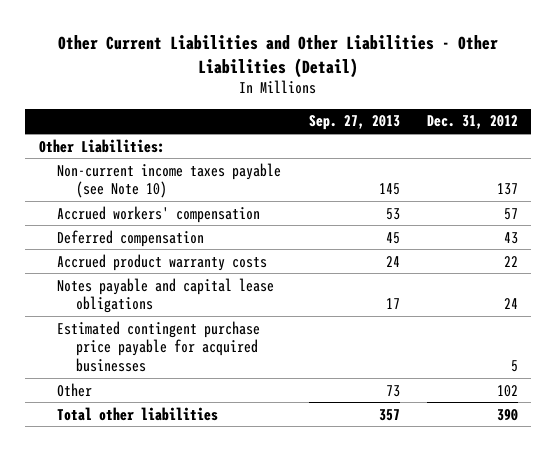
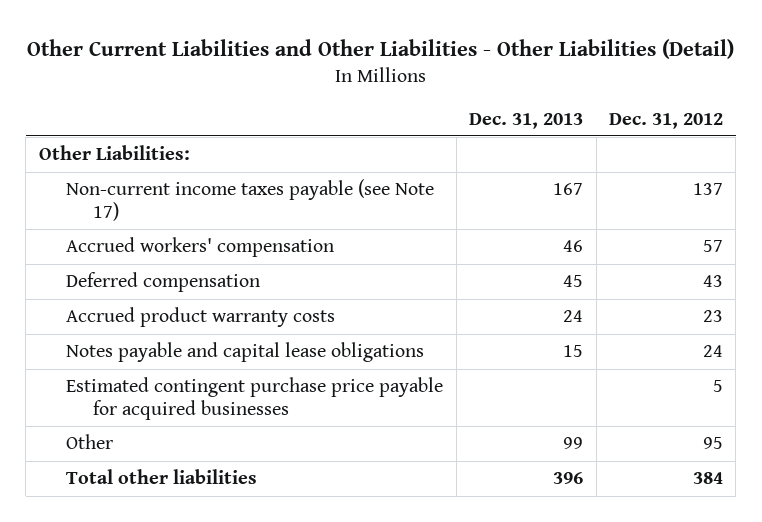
[308,115,400,131] Sep. 27, 2013 -> none
none -> [469,112,584,129] Dec. 31, 2013
[57,162,282,199] Non-current income taxes payable (see Note 10) -> [66,179,435,222] Non-current income taxes payable (see Note 17)
[503,255,518,267] 22 -> [703,310,724,323] 23
[496,384,518,397] 102 -> [703,437,724,450] 95
[496,408,518,421] 390 -> [693,472,724,485] 384

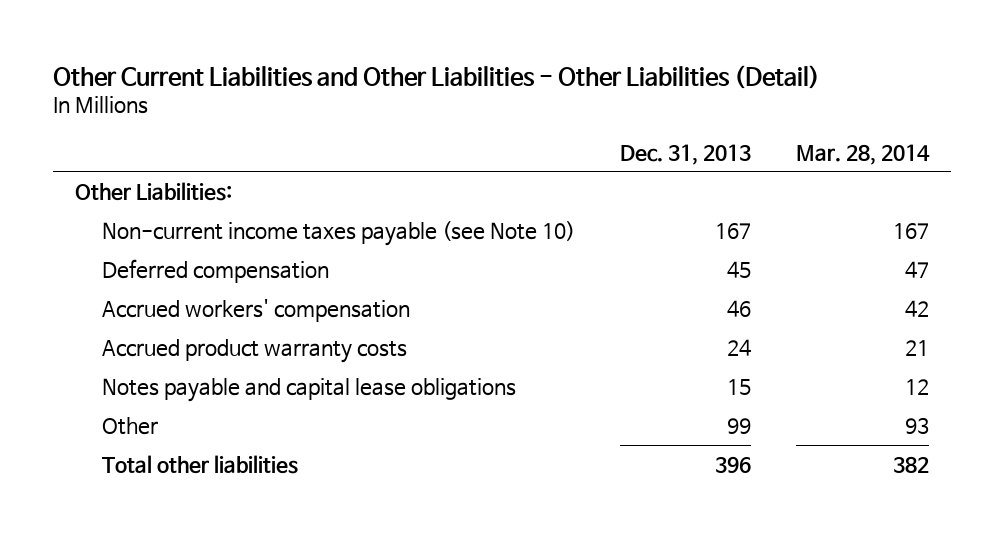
[609,112,724,129] Dec. 31, 2012 -> none
none -> [795,143,930,165] Mar. 28, 2014
[66,179,435,222] Non-current income taxes payable (see Note 17) -> [102,220,576,246] Non-current income taxes payable (see Note 10)
[66,237,335,258] Accrued workers' compensation -> [102,298,411,322] Accrued workers' compensation
[66,377,444,421] Estimated contingent purchase price payable for acquired businesses -> none

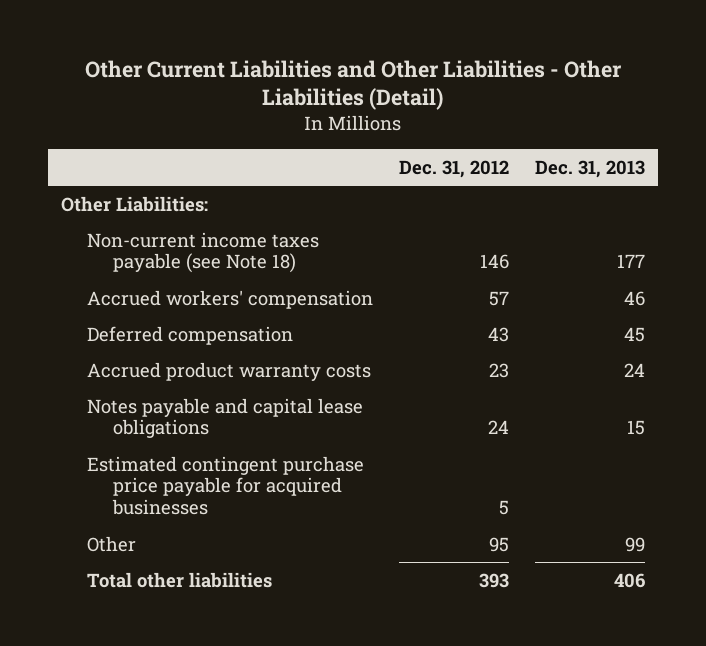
[795,143,930,165] Mar. 28, 2014 -> none
none -> [398,159,509,178] Dec. 31, 2012
[102,220,576,246] Non-current income taxes payable (see Note 10) -> [86,231,319,274] Non-current income taxes payable (see Note 18)
[714,222,751,239] 167 -> [617,254,646,269] 177
[102,258,330,283] Deferred compensation -> [86,325,293,345] Deferred compensation
none -> [86,455,364,516] Estimated contingent purchase price payable for acquired businesses
[714,455,751,473] 396 -> [614,572,646,588] 406

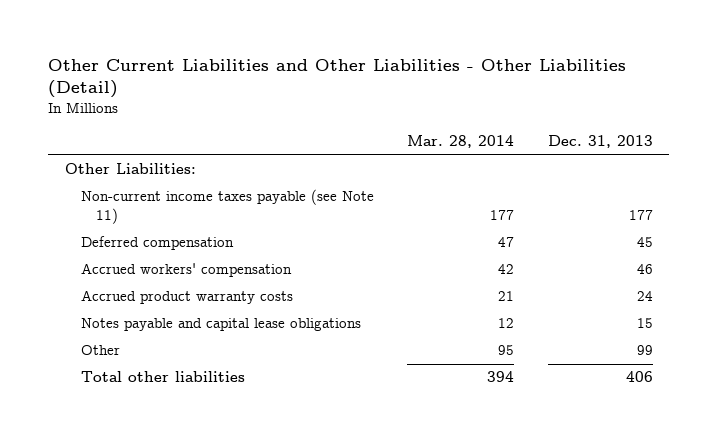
[398,159,509,178] Dec. 31, 2012 -> none
none -> [407,135,515,149] Mar. 28, 2014
[86,231,319,274] Non-current income taxes payable (see Note 18) -> [80,189,374,225] Non-current income taxes payable (see Note 11)
[86,289,373,309] Accrued workers' compensation -> [80,263,292,278] Accrued workers' compensation
[86,455,364,516] Estimated contingent purchase price payable for acquired businesses -> none

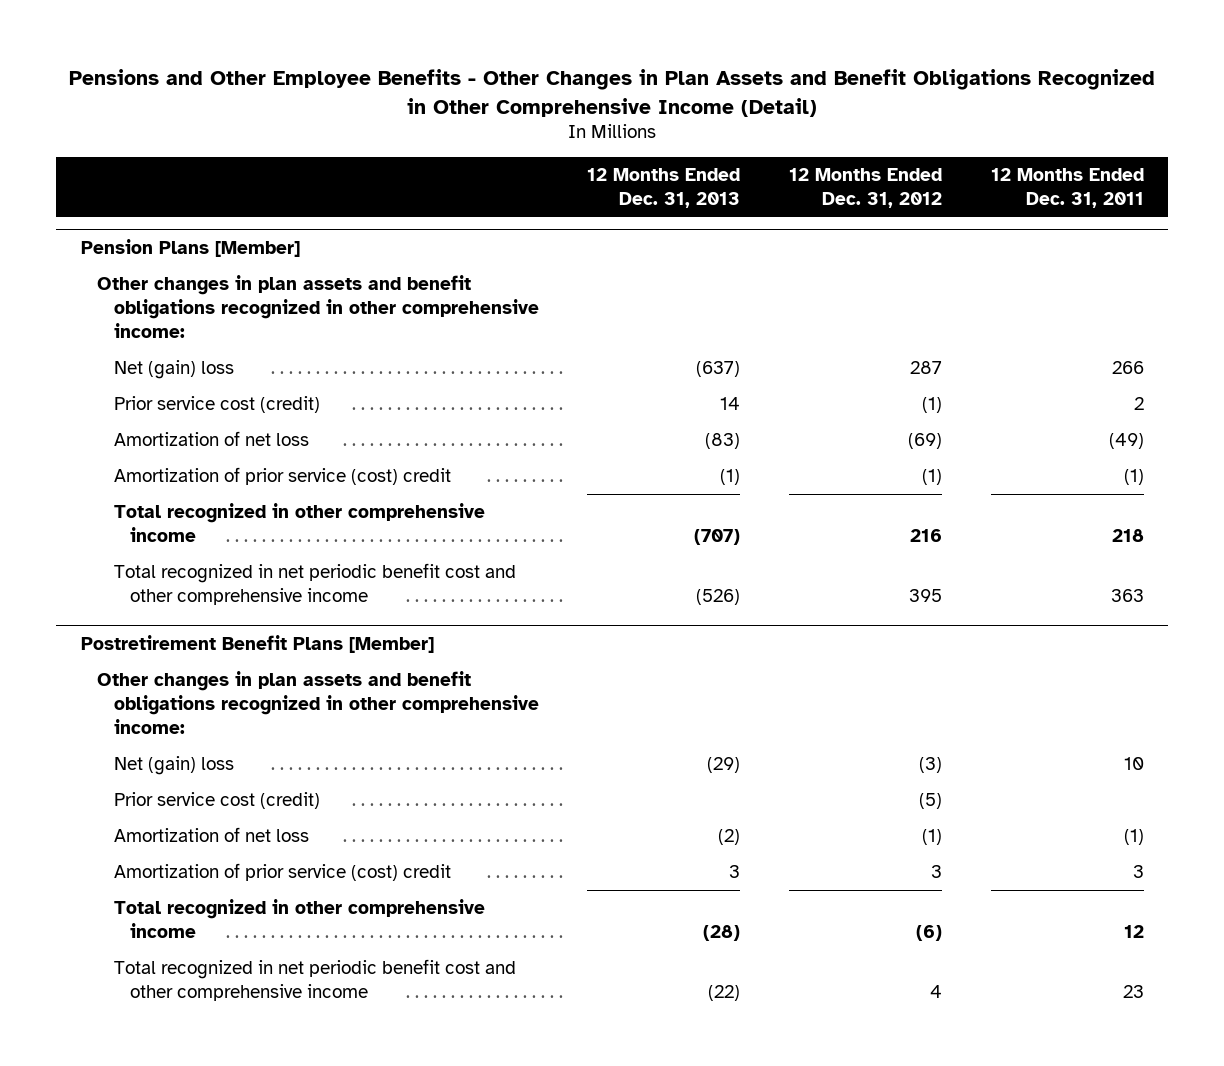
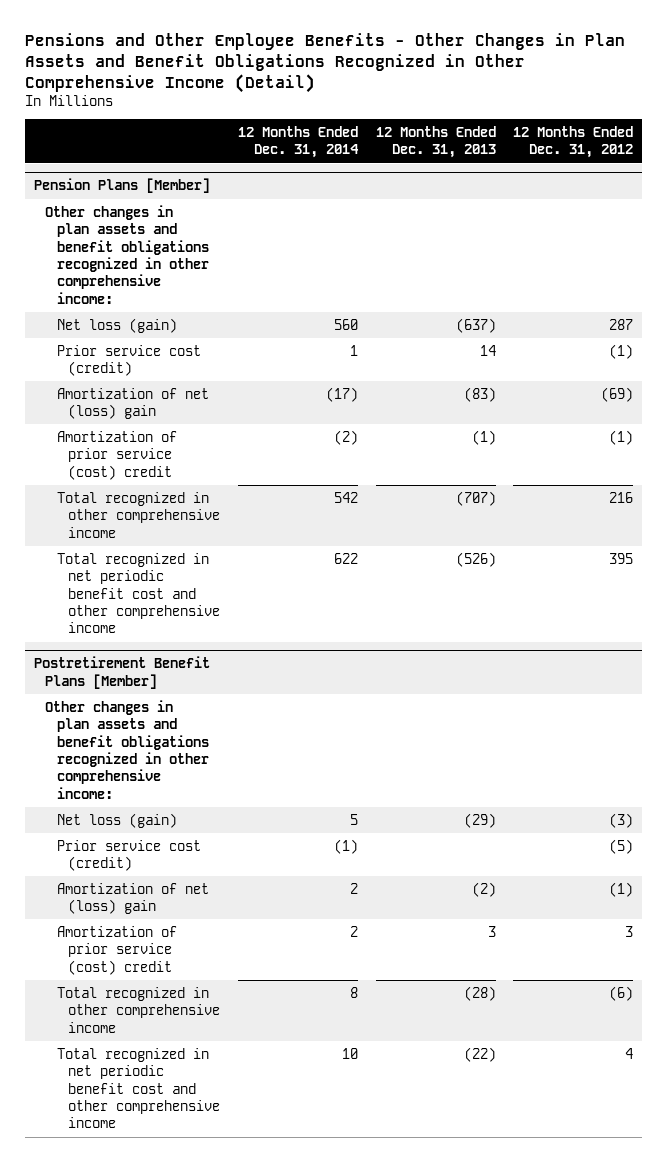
[990,168,1144,208] 12 Months Ended Dec. 31, 2011 -> none
none -> [238,126,360,159] 12 Months Ended Dec. 31, 2014
[113,360,234,380] Net (gain) loss -> [56,317,177,333] Net loss (gain)
[113,431,309,447] Amortization of net loss -> [56,387,209,420] Amortization of net (loss) gain
[113,756,234,776] Net (gain) loss -> [56,812,177,828] Net loss (gain)
[113,827,309,843] Amortization of net loss -> [56,882,209,915] Amortization of net (loss) gain

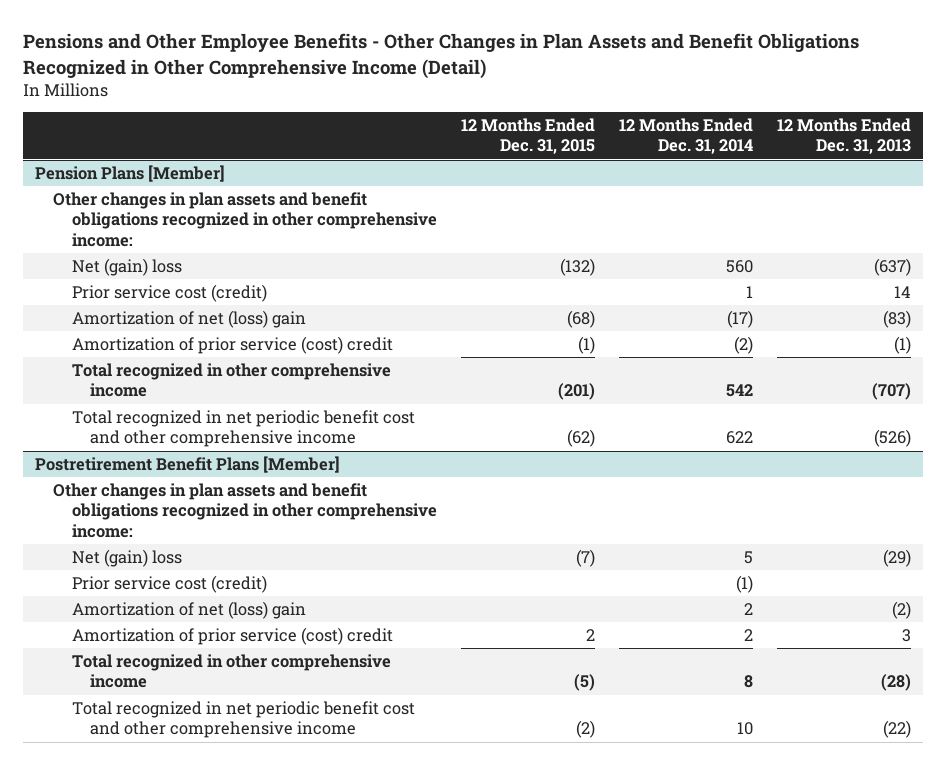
[513,126,634,159] 12 Months Ended Dec. 31, 2012 -> none
none -> [460,117,595,155] 12 Months Ended Dec. 31, 2015
[56,317,177,333] Net loss (gain) -> [71,258,182,277] Net (gain) loss
[56,812,177,828] Net loss (gain) -> [71,549,182,568] Net (gain) loss

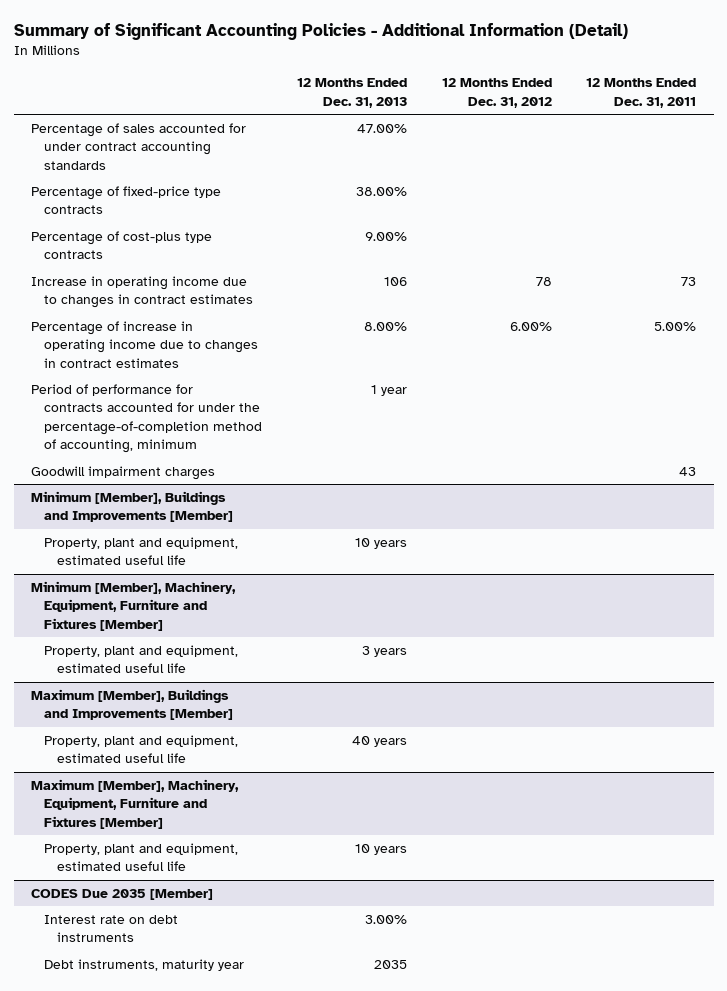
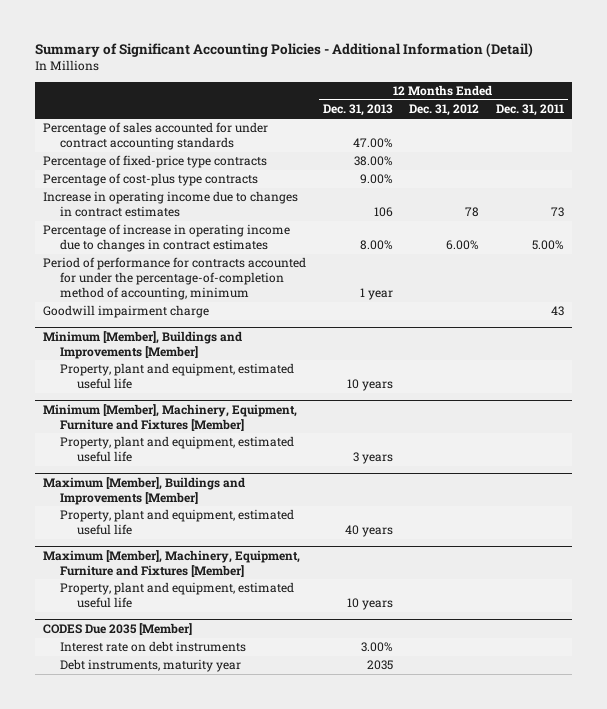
[31,466,216,481] Goodwill impairment charges -> [43,305,210,319] Goodwill impairment charge

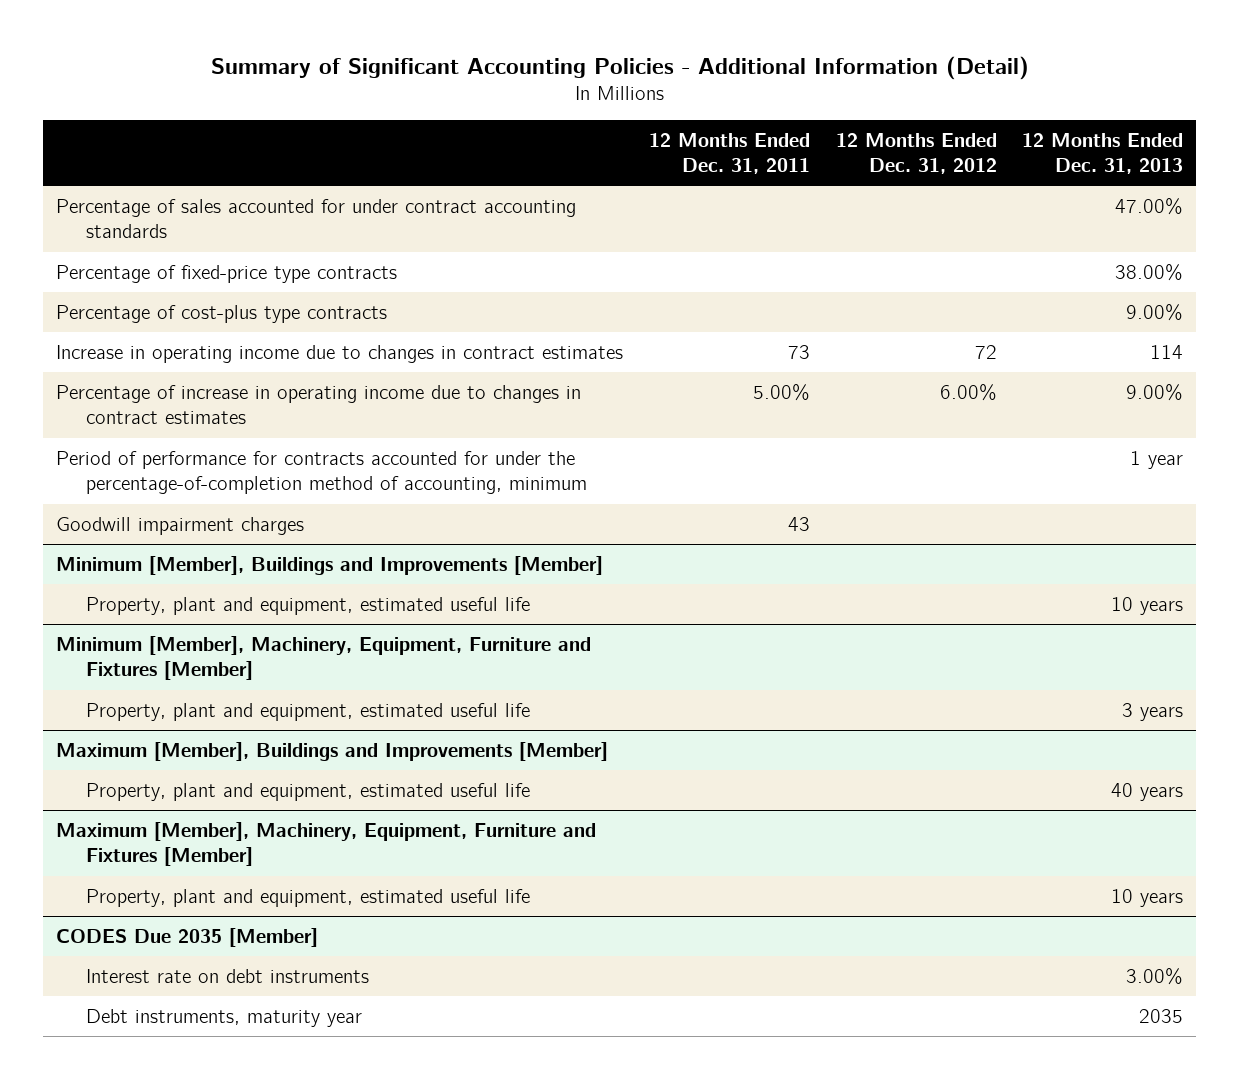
[373,207,393,218] 106 -> [1150,344,1184,359] 114
[465,207,480,218] 78 -> [974,344,997,359] 72
[359,240,393,251] 8.00% -> [1126,383,1184,401] 9.00%
[43,305,210,319] Goodwill impairment charge -> [55,516,304,535] Goodwill impairment charges

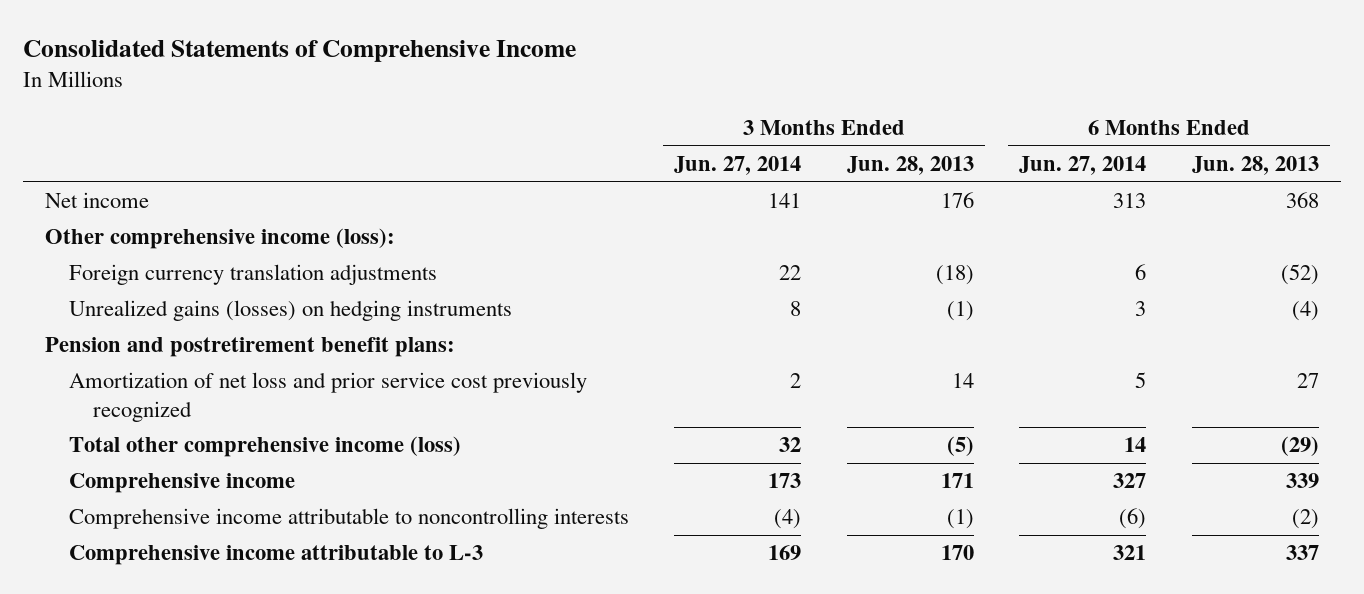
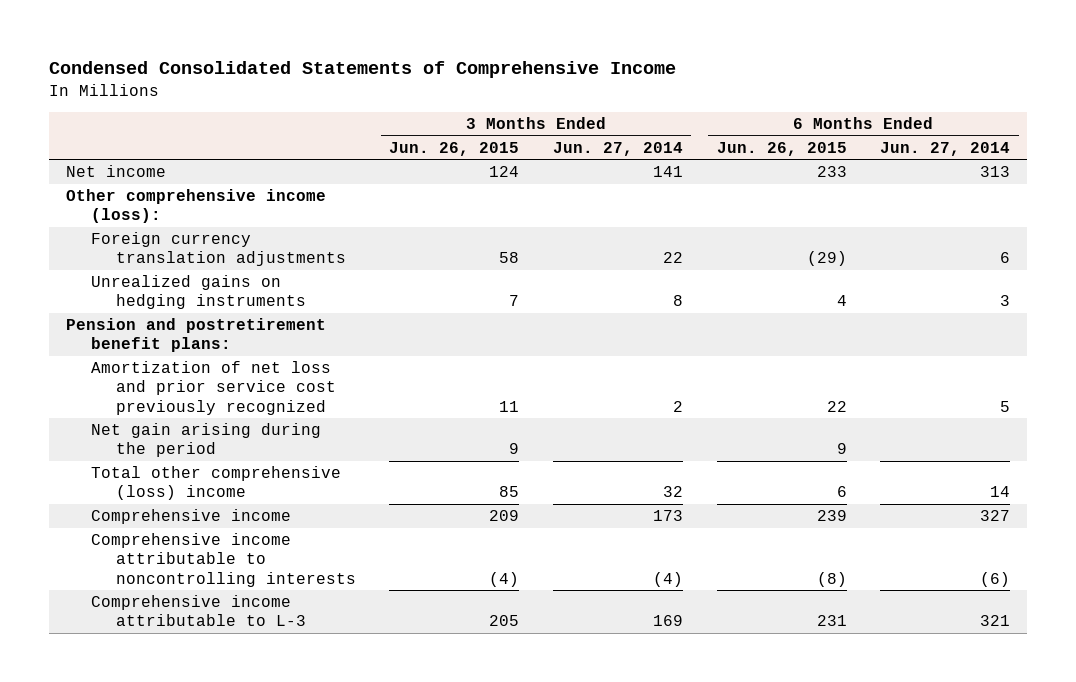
[22,40,576,63] Consolidated Statements of Comprehensive Income -> [48,60,676,78] Condensed Consolidated Statements of Comprehensive Income
[846,156,974,176] Jun. 28, 2013 -> none
[1191,156,1319,176] Jun. 28, 2013 -> none
none -> [389,141,520,156] Jun. 26, 2015
none -> [716,141,847,156] Jun. 26, 2015
[68,300,512,322] Unrealized gains (losses) on hedging instruments -> [90,275,306,310] Unrealized gains on hedging instruments
none -> [90,423,321,458] Net gain arising during the period
[68,436,461,458] Total other comprehensive income (loss) -> [90,466,341,501] Total other comprehensive (loss) income

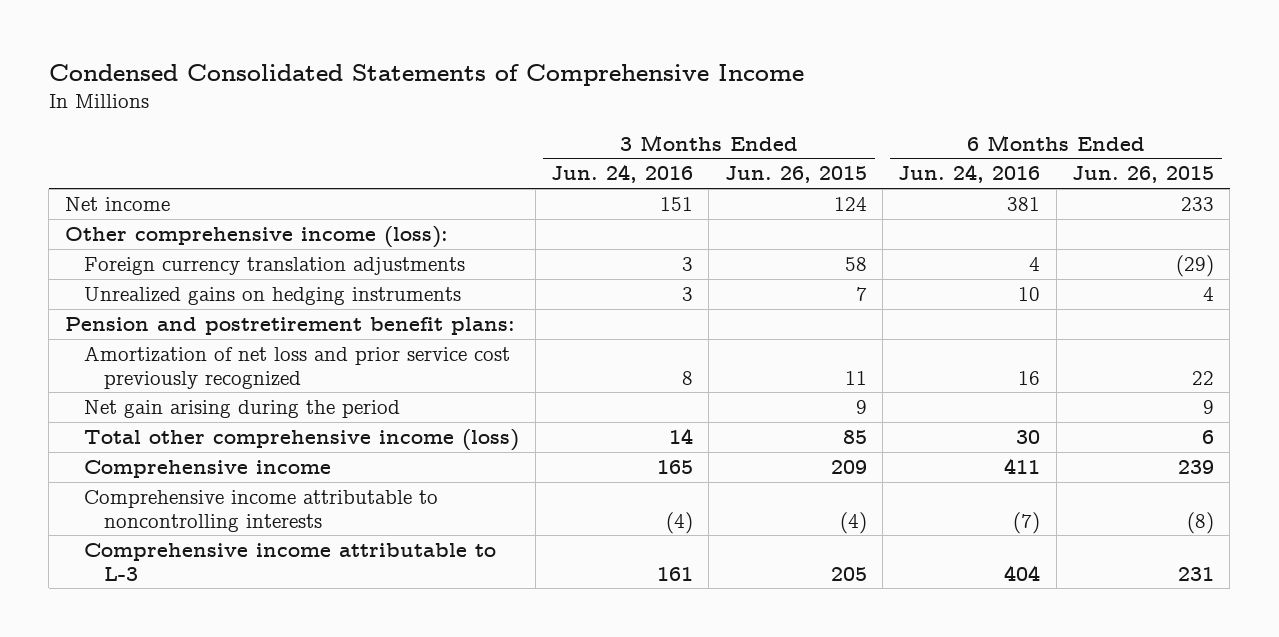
[552,141,683,156] Jun. 27, 2014 -> none
[880,141,1011,156] Jun. 27, 2014 -> none
none -> [551,164,694,184] Jun. 24, 2016
none -> [898,164,1041,184] Jun. 24, 2016
[90,466,341,501] Total other comprehensive (loss) income -> [84,428,520,451] Total other comprehensive income (loss)

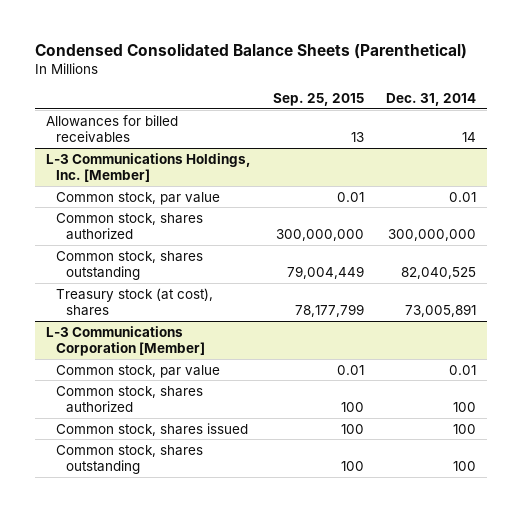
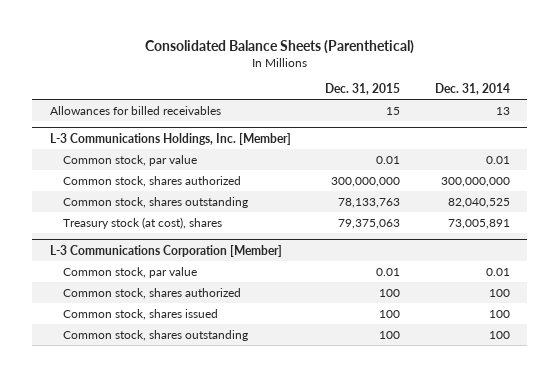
[35,42,468,59] Condensed Consolidated Balance Sheets (Parenthetical) -> [144,39,414,54] Consolidated Balance Sheets (Parenthetical)
[273,92,365,106] Sep. 25, 2015 -> none
none -> [325,82,401,95] Dec. 31, 2015
[462,132,477,143] 14 -> [495,106,510,115] 13

